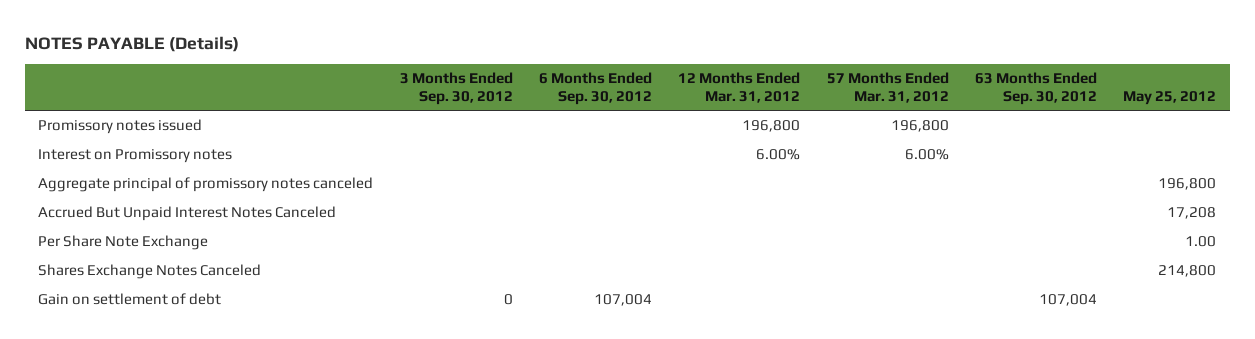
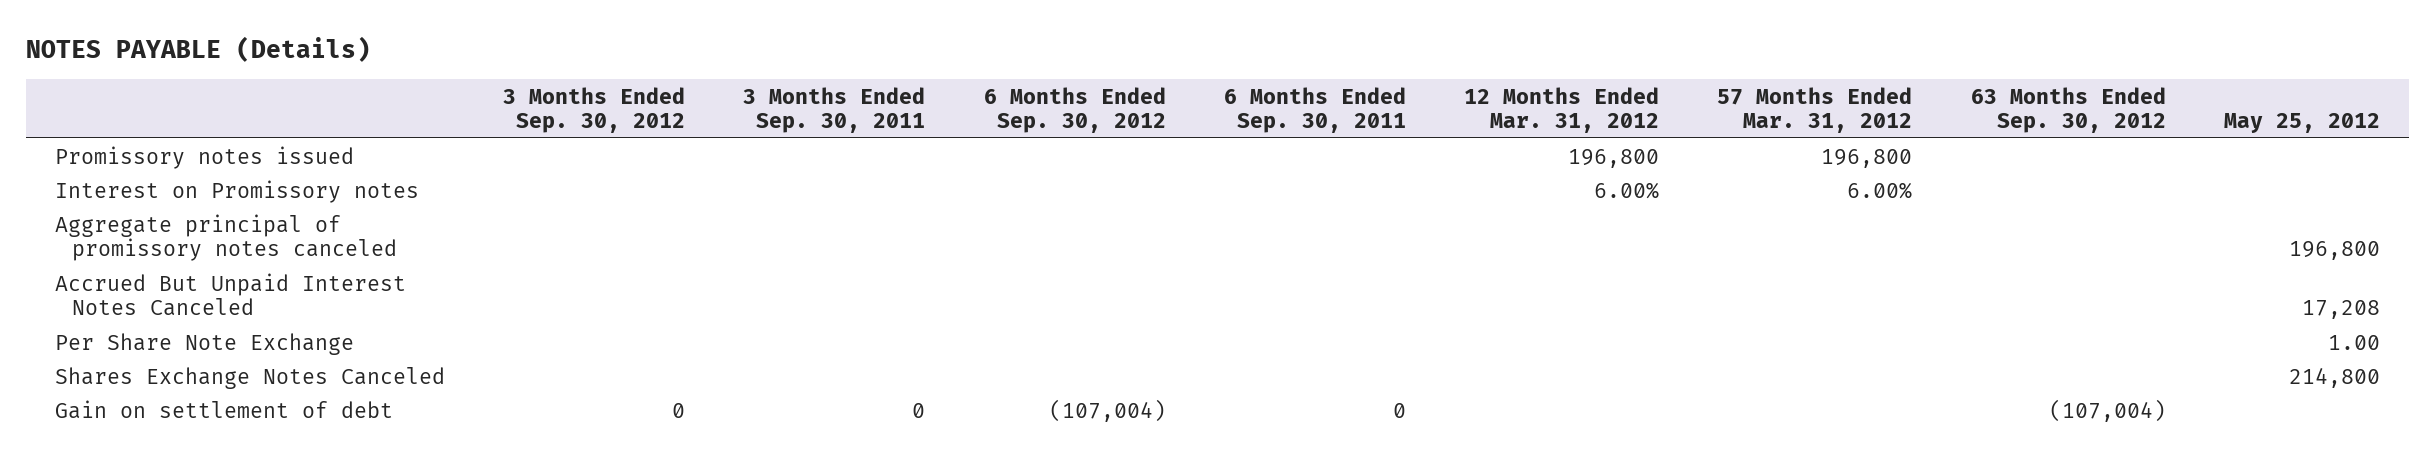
none -> [743,86,926,133] 3 Months Ended Sep. 30, 2011
none -> [1223,86,1406,133] 6 Months Ended Sep. 30, 2011
[593,294,652,307] 107,004 -> [1048,398,1166,422] (107,004)
[1039,294,1098,307] 107,004 -> [2048,398,2166,422] (107,004)

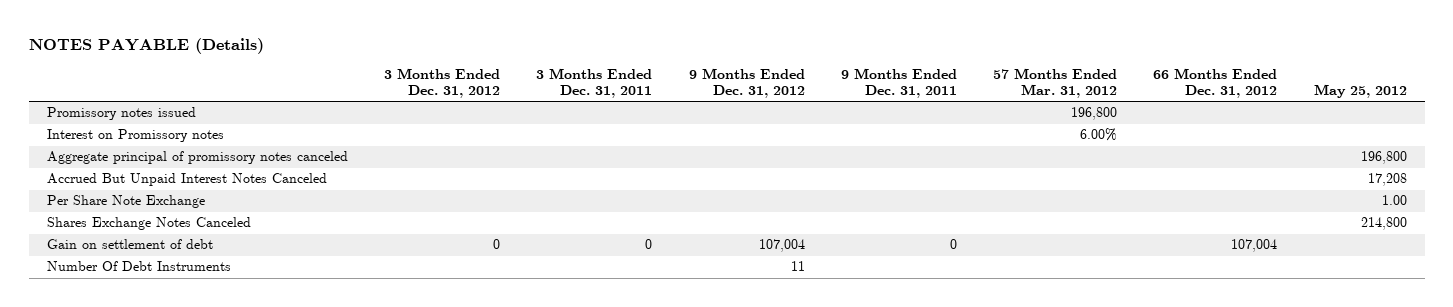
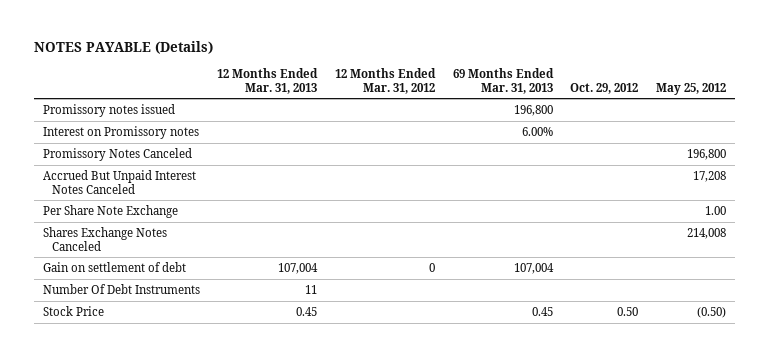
[384,67,501,99] 3 Months Ended Dec. 31, 2012 -> none
[536,67,653,99] 3 Months Ended Dec. 31, 2011 -> none
[688,67,805,99] 9 Months Ended Dec. 31, 2012 -> none
[840,67,957,99] 9 Months Ended Dec. 31, 2011 -> none
[993,67,1118,99] 57 Months Ended Mar. 31, 2012 -> none
[1153,67,1278,99] 66 Months Ended Dec. 31, 2012 -> none
none -> [217,68,319,94] 12 Months Ended Mar. 31, 2013
none -> [334,68,436,94] 12 Months Ended Mar. 31, 2012
none -> [452,68,554,94] 69 Months Ended Mar. 31, 2013
none -> [570,82,639,94] Oct. 29, 2012
[46,151,348,165] Aggregate principal of promissory notes canceled -> [42,147,192,161] Promissory Notes Canceled
[1360,217,1407,231] 214,800 -> [687,227,727,239] 214,008
none -> [42,305,104,316] Stock Price

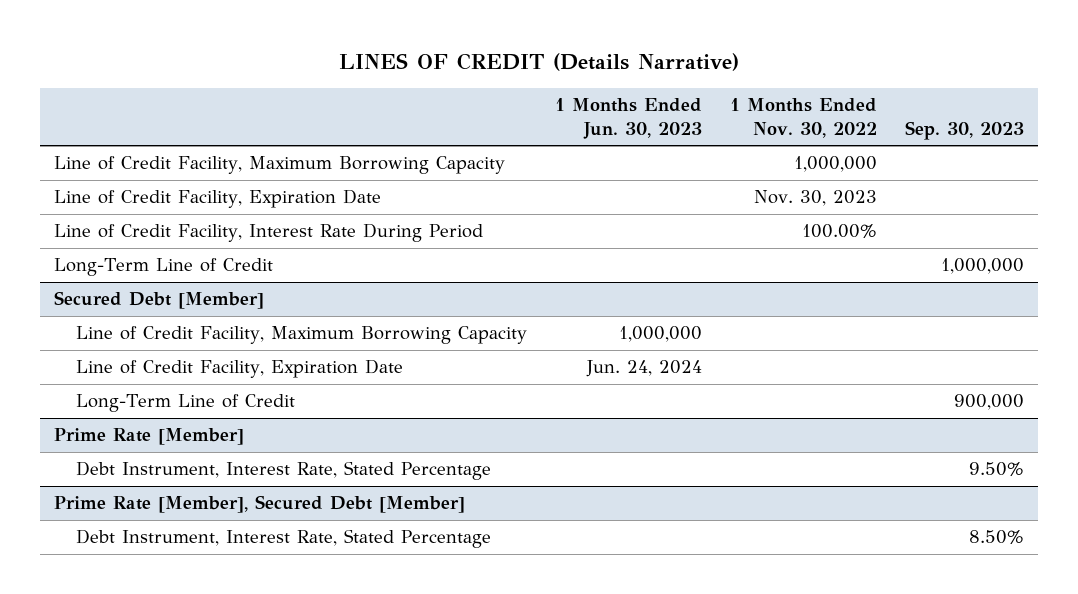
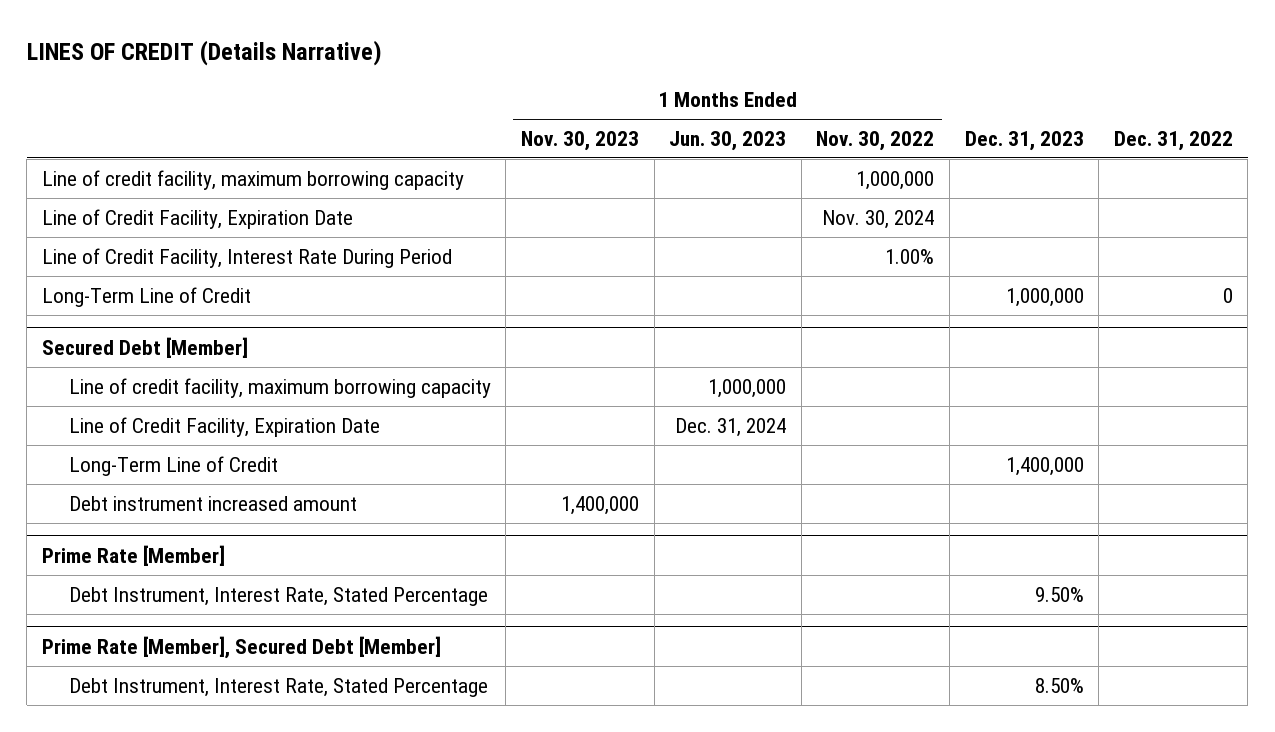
[904,120,1024,140] Sep. 30, 2023 -> none
none -> [520,130,639,151] Nov. 30, 2023
none -> [964,130,1084,151] Dec. 31, 2023
none -> [1113,130,1233,151] Dec. 31, 2022
[54,156,506,175] Line of Credit Facility, Maximum Borrowing Capacity -> [42,169,465,190] Line of credit facility, maximum borrowing capacity
[753,190,877,207] Nov. 30, 2023 -> [822,209,935,229] Nov. 30, 2024
[801,224,877,239] 100.00% -> [885,248,935,264] 1.00%
[76,326,528,345] Line of Credit Facility, Maximum Borrowing Capacity -> [68,377,491,398] Line of credit facility, maximum borrowing capacity
[585,360,702,378] Jun. 24, 2024 -> [675,417,787,437] Dec. 31, 2024
none -> [68,495,357,511] Debt instrument increased amount

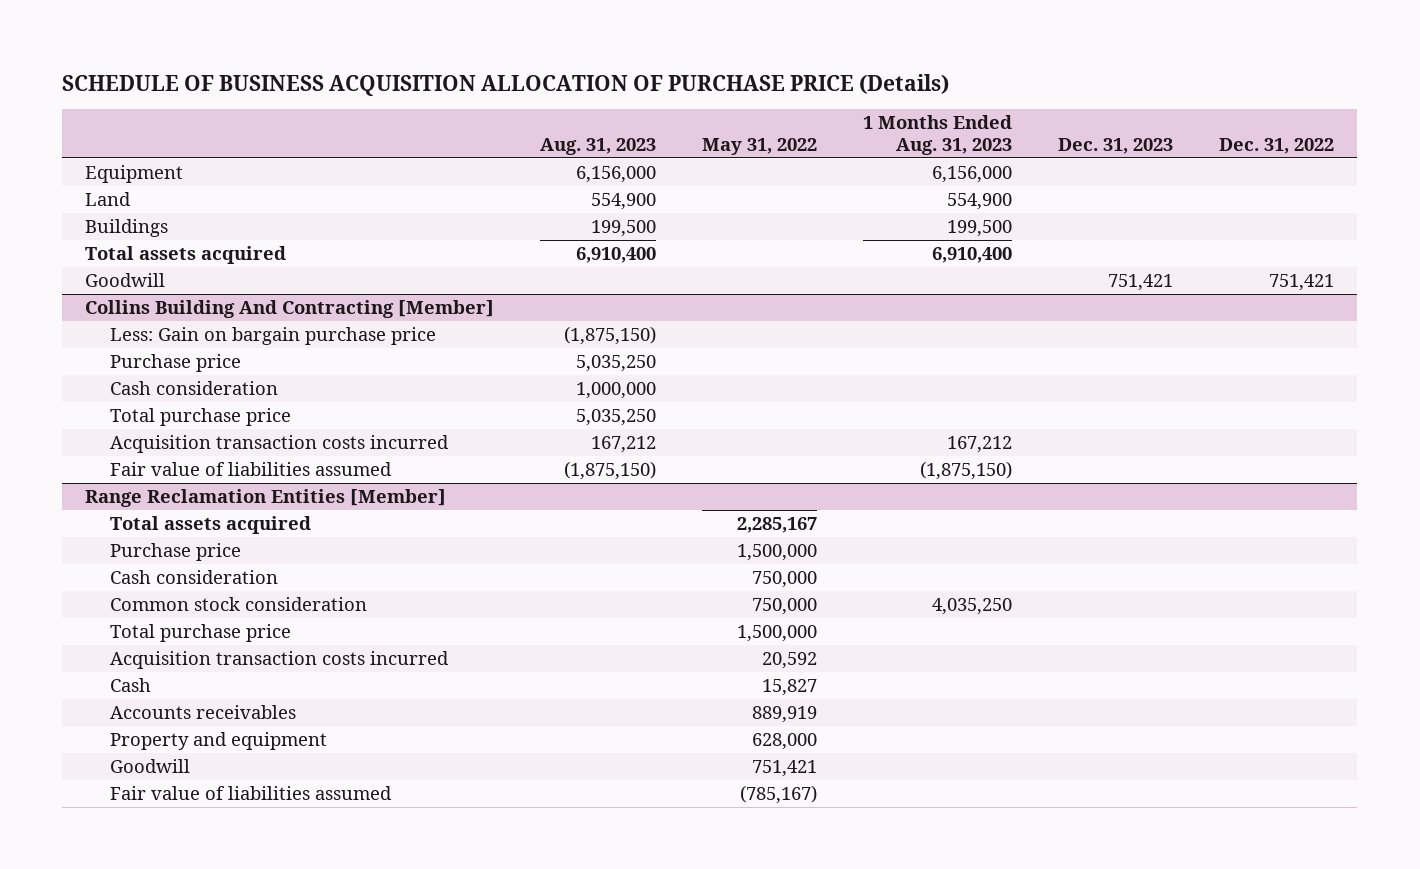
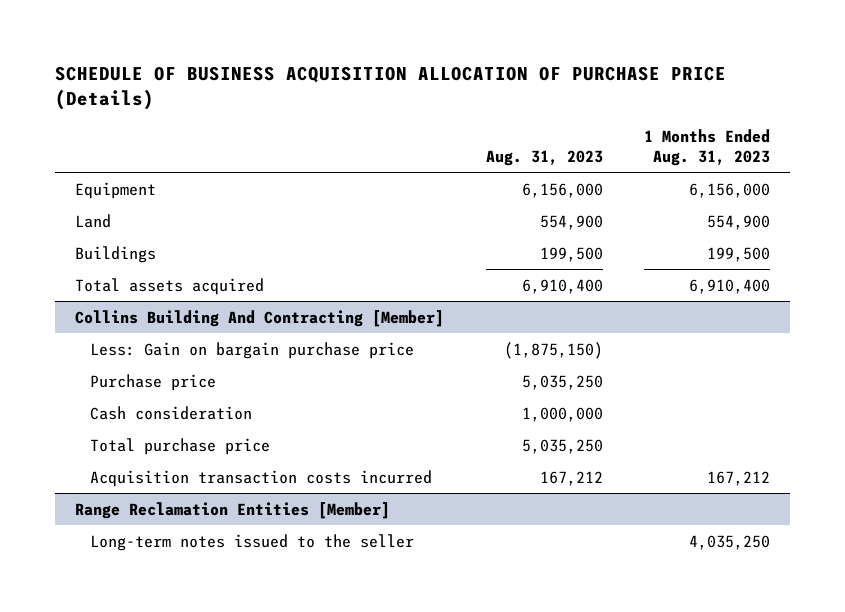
[702,137,818,155] May 31, 2022 -> none
[1058,137,1174,154] Dec. 31, 2023 -> none
[1219,137,1335,154] Dec. 31, 2022 -> none
[85,272,166,287] Goodwill -> none
[110,461,393,476] Fair value of liabilities assumed -> none
[110,515,312,534] Total assets acquired -> none
[110,542,242,561] Purchase price -> none
[110,569,279,584] Cash consideration -> none
[110,623,292,642] Total purchase price -> none
[110,650,450,669] Acquisition transaction costs incurred -> none
[110,677,152,692] Cash -> none
[110,704,297,719] Accounts receivables -> none
[110,731,328,750] Property and equipment -> none
[110,758,191,773] Goodwill -> none
[110,785,393,800] Fair value of liabilities assumed -> none
[110,596,368,611] Common stock consideration -> [90,533,415,551] Long-term notes issued to the seller

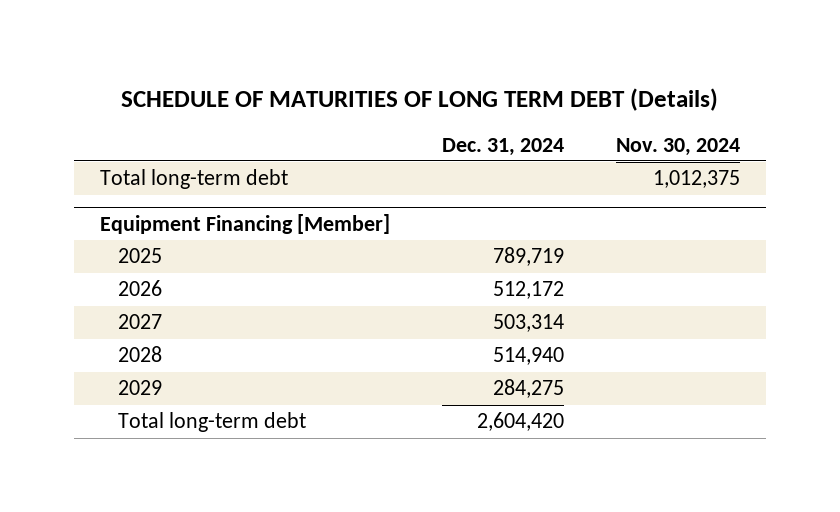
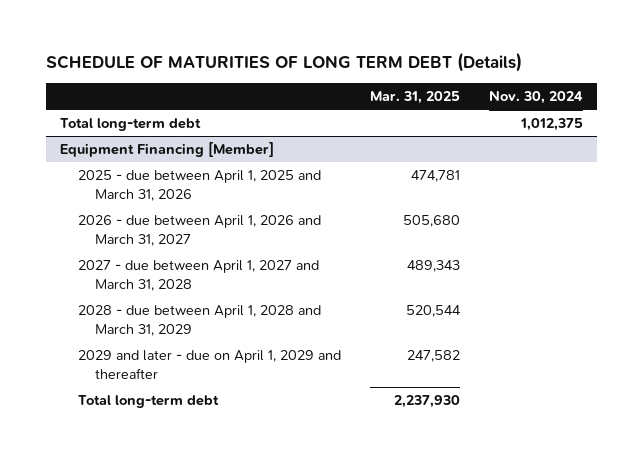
[441,137,564,156] Dec. 31, 2024 -> none
none -> [369,91,460,105] Mar. 31, 2025
[117,248,162,264] 2025 -> [77,170,321,201] 2025 - due between April 1, 2025 and March 31, 2026
[117,280,162,297] 2026 -> [77,215,321,246] 2026 - due between April 1, 2026 and March 31, 2027
[117,314,162,330] 2027 -> [77,260,319,291] 2027 - due between April 1, 2027 and March 31, 2028
[117,346,162,363] 2028 -> [77,305,321,336] 2028 - due between April 1, 2028 and March 31, 2029
[117,380,162,396] 2029 -> [77,350,341,379] 2029 and later - due on April 1, 2029 and thereafter

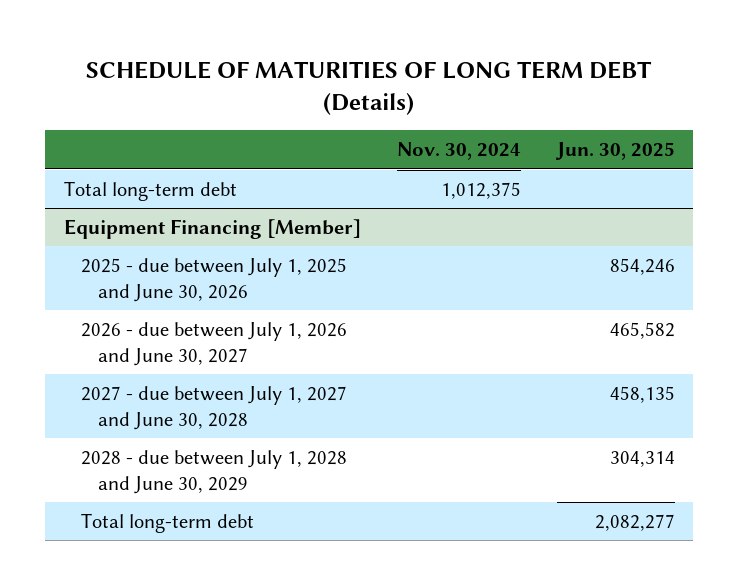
[369,91,460,105] Mar. 31, 2025 -> none
none -> [554,142,675,161] Jun. 30, 2025
[77,350,341,379] 2029 and later - due on April 1, 2029 and thereafter -> none
[77,170,321,201] 2025 - due between April 1, 2025 and March 31, 2026 -> [80,257,347,302] 2025 - due between July 1, 2025 and June 30, 2026
[77,215,321,246] 2026 - due between April 1, 2026 and March 31, 2027 -> [80,321,347,366] 2026 - due between July 1, 2026 and June 30, 2027
[77,260,319,291] 2027 - due between April 1, 2027 and March 31, 2028 -> [80,385,347,430] 2027 - due between July 1, 2027 and June 30, 2028
[77,305,321,336] 2028 - due between April 1, 2028 and March 31, 2029 -> [80,449,347,494] 2028 - due between July 1, 2028 and June 30, 2029

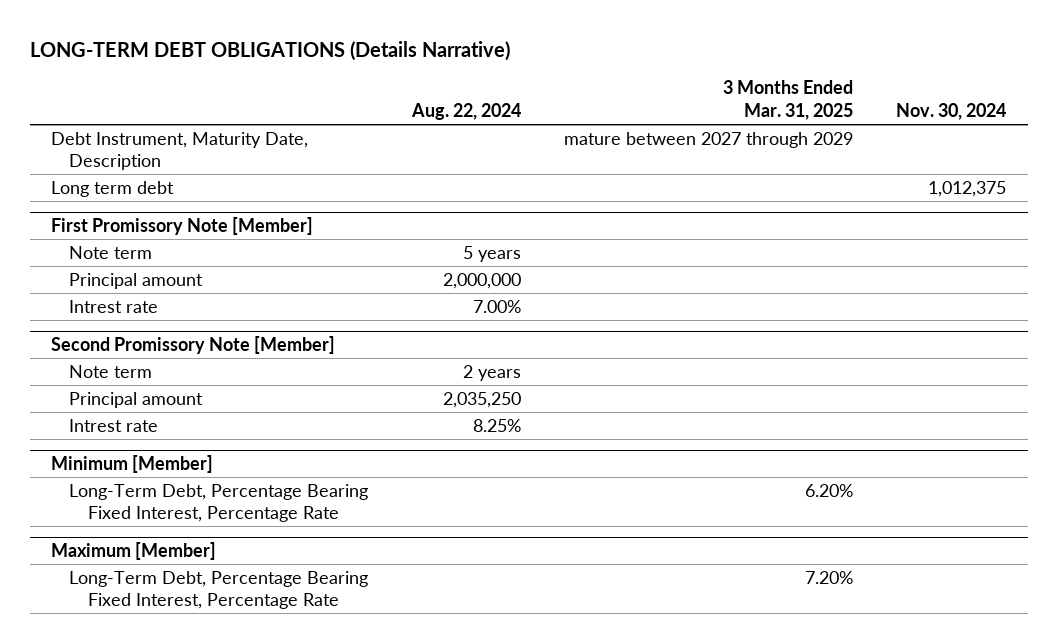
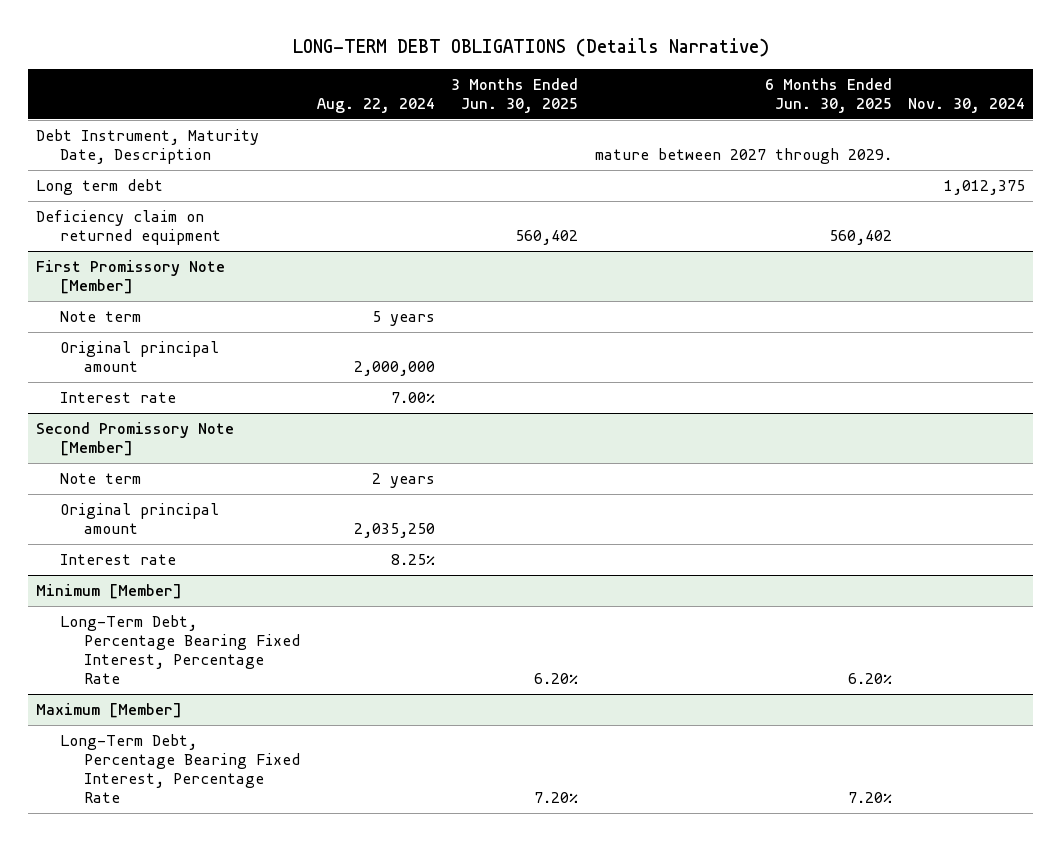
[722,80,853,120] 3 Months Ended Mar. 31, 2025 -> none
none -> [451,77,579,113] 3 Months Ended Jun. 30, 2025
none -> [764,77,892,113] 6 Months Ended Jun. 30, 2025
none -> [35,210,222,246] Deficiency claim on returned equipment
[69,272,204,289] Principal amount -> [60,341,220,373] Original principal amount
[69,299,159,313] Intrest rate -> [60,392,177,404] Interest rate
[69,391,204,408] Principal amount -> [60,503,220,535] Original principal amount
[69,418,159,432] Intrest rate -> [60,554,177,566] Interest rate

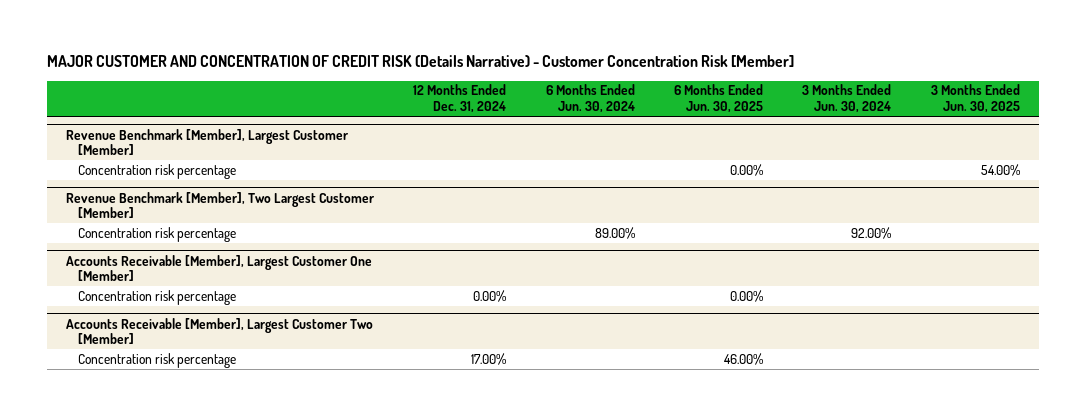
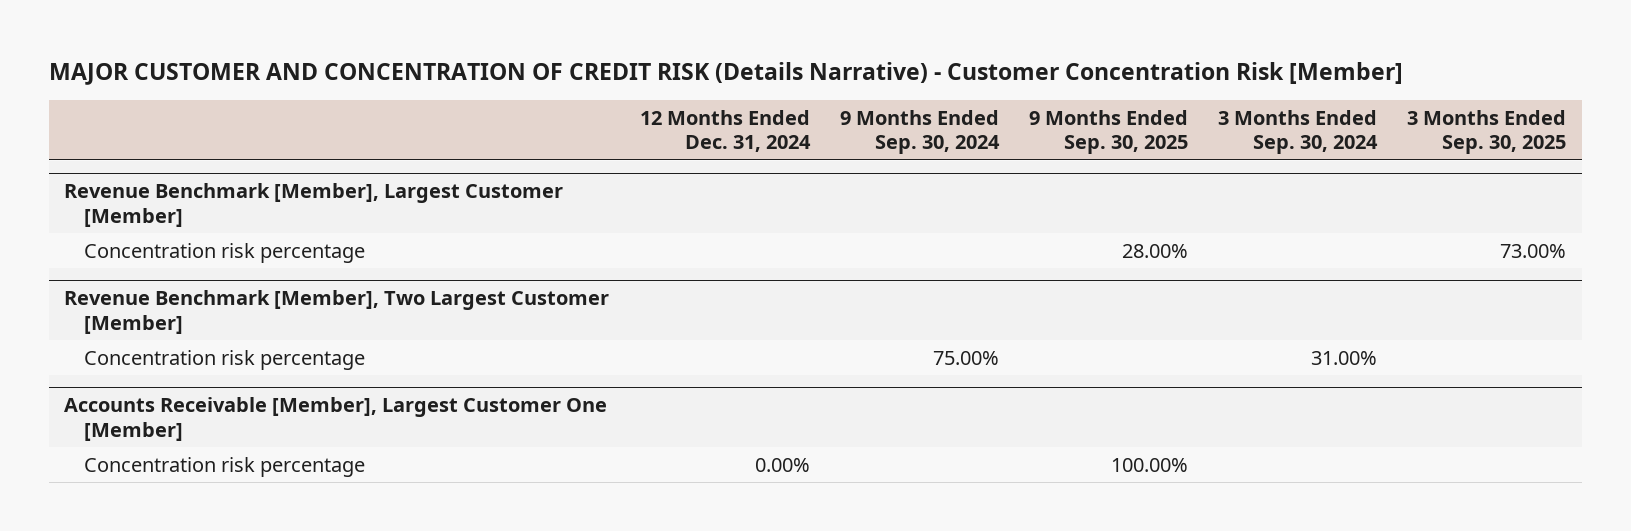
[545,84,635,114] 6 Months Ended Jun. 30, 2024 -> none
[674,84,764,114] 6 Months Ended Jun. 30, 2025 -> none
[802,84,892,114] 3 Months Ended Jun. 30, 2024 -> none
[930,84,1020,114] 3 Months Ended Jun. 30, 2025 -> none
none -> [839,109,1000,155] 9 Months Ended Sep. 30, 2024
none -> [1029,109,1189,155] 9 Months Ended Sep. 30, 2025
none -> [1218,109,1379,155] 3 Months Ended Sep. 30, 2024
none -> [1407,109,1567,155] 3 Months Ended Sep. 30, 2025
[66,317,374,345] Accounts Receivable [Member], Largest Customer Two [Member] -> none
[78,352,237,368] Concentration risk percentage -> none

